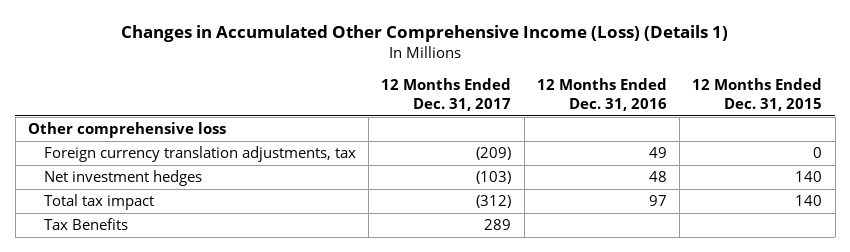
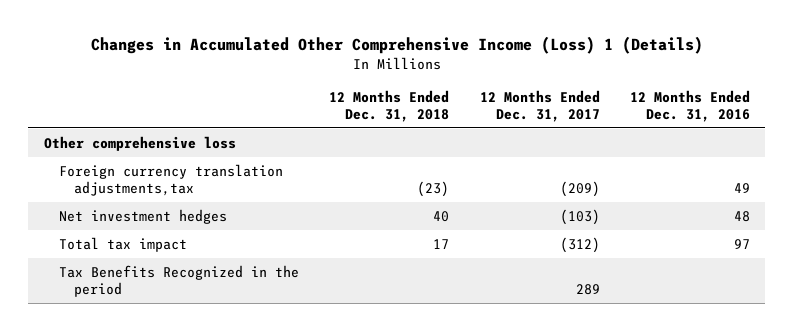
[121,25,729,43] Changes in Accumulated Other Comprehensive Income (Loss) (Details 1) -> [90,36,703,55] Changes in Accumulated Other Comprehensive Income (Loss) 1 (Details)
[692,77,823,112] 12 Months Ended Dec. 31, 2015 -> none
none -> [329,89,450,122] 12 Months Ended Dec. 31, 2018
[43,146,356,163] Foreign currency translation adjustments, tax -> [58,163,283,196] Foreign currency translation adjustments,tax
[43,218,128,231] Tax Benefits -> [58,264,299,297] Tax Benefits Recognized in the period

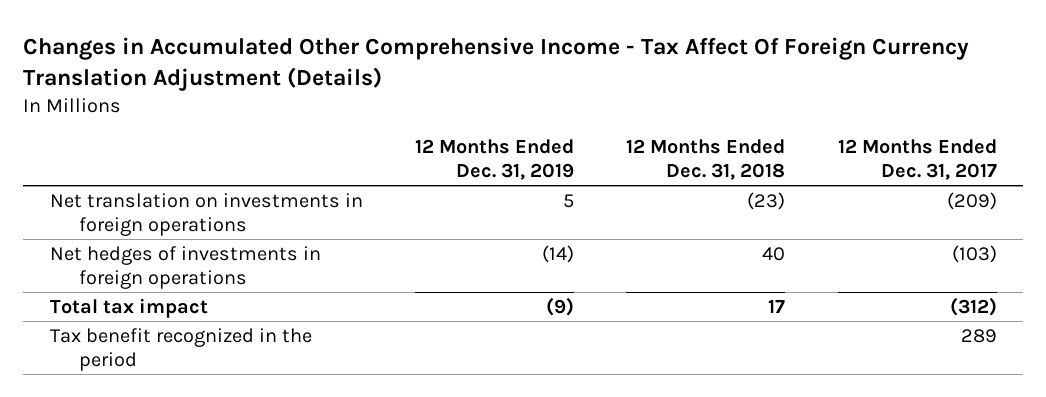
[90,36,703,55] Changes in Accumulated Other Comprehensive Income (Loss) 1 (Details) -> [23,37,970,91] Changes in Accumulated Other Comprehensive Income - Tax Affect Of Foreign Currency Translation Adjustment (Details)
[629,89,750,122] 12 Months Ended Dec. 31, 2016 -> none
none -> [414,138,574,180] 12 Months Ended Dec. 31, 2019
[43,135,236,151] Other comprehensive loss -> none
[58,163,283,196] Foreign currency translation adjustments,tax -> [49,192,363,237] Net translation on investments in foreign operations
[58,208,227,224] Net investment hedges -> [49,245,321,290] Net hedges of investments in foreign operations
[58,264,299,297] Tax Benefits Recognized in the period -> [49,327,312,372] Tax benefit recognized in the period

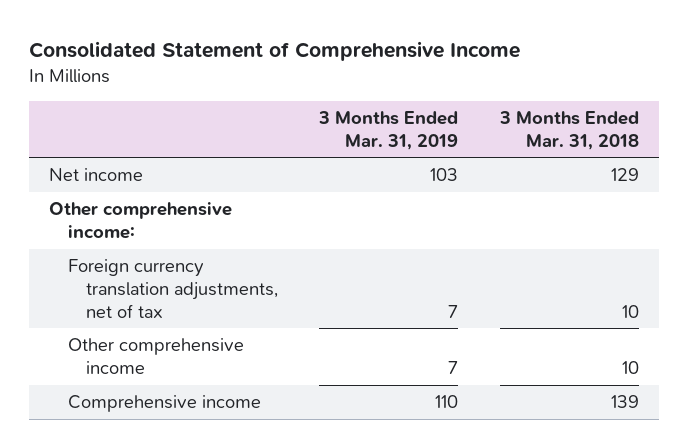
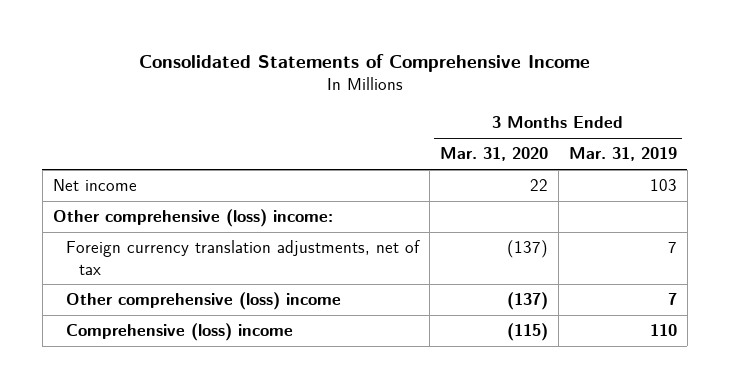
[28,41,520,62] Consolidated Statement of Comprehensive Income -> [138,53,590,72] Consolidated Statements of Comprehensive Income
[498,110,639,150] 3 Months Ended Mar. 31, 2018 -> none
none -> [439,147,548,162] Mar. 31, 2020
[49,202,233,239] Other comprehensive income: -> [52,209,333,228] Other comprehensive (loss) income:
[67,338,244,374] Other comprehensive income -> [65,292,341,311] Other comprehensive (loss) income
[67,395,261,413] Comprehensive income -> [65,323,293,342] Comprehensive (loss) income

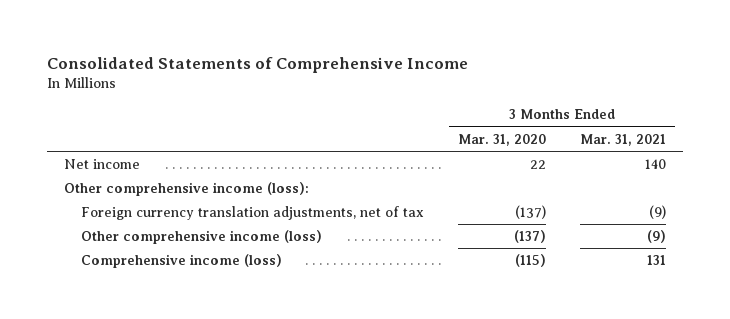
[568,147,677,162] Mar. 31, 2019 -> none
none -> [580,133,667,146] Mar. 31, 2021
[52,209,333,228] Other comprehensive (loss) income: -> [64,182,310,197] Other comprehensive income (loss):
[65,292,341,311] Other comprehensive (loss) income -> [80,230,322,245] Other comprehensive income (loss)
[65,323,293,342] Comprehensive (loss) income -> [80,254,282,269] Comprehensive income (loss)

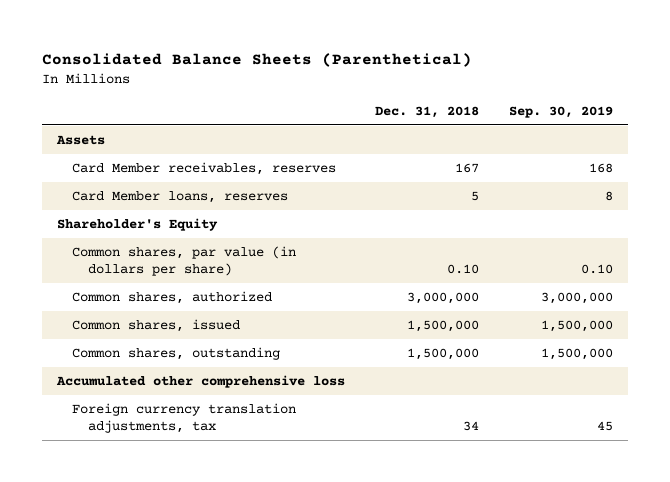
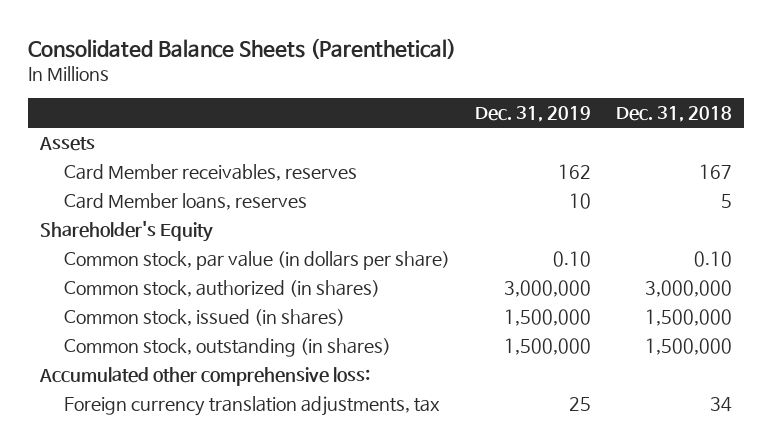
[508,106,613,119] Sep. 30, 2019 -> none
none -> [474,106,591,123] Dec. 31, 2019
[72,245,297,277] Common shares, par value (in dollars per share) -> [63,251,450,271] Common stock, par value (in dollars per share)
[72,290,273,304] Common shares, authorized -> [63,280,380,298] Common stock, authorized (in shares)
[72,318,241,332] Common shares, issued -> [63,309,345,327] Common stock, issued (in shares)
[72,346,281,360] Common shares, outstanding -> [63,338,391,358] Common stock, outstanding (in shares)
[56,374,346,388] Accumulated other comprehensive loss -> [39,367,371,387] Accumulated other comprehensive loss:

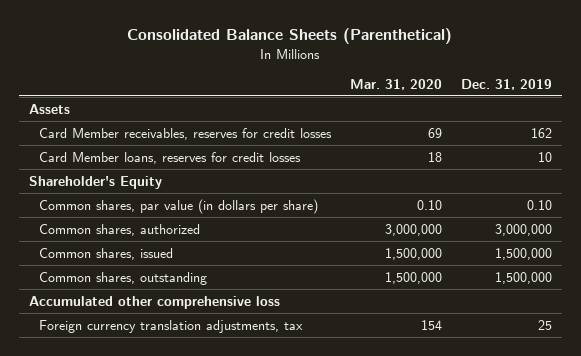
[615,106,732,123] Dec. 31, 2018 -> none
none -> [349,78,442,90] Mar. 31, 2020
[63,164,357,182] Card Member receivables, reserves -> [38,127,332,140] Card Member receivables, reserves for credit losses
[63,193,307,211] Card Member loans, reserves -> [38,151,301,164] Card Member loans, reserves for credit losses
[63,251,450,271] Common stock, par value (in dollars per share) -> [38,198,318,214] Common shares, par value (in dollars per share)
[63,280,380,298] Common stock, authorized (in shares) -> [38,223,200,236] Common shares, authorized
[63,309,345,327] Common stock, issued (in shares) -> [38,247,173,260] Common shares, issued
[63,338,391,358] Common stock, outstanding (in shares) -> [38,271,207,285] Common shares, outstanding
[39,367,371,387] Accumulated other comprehensive loss: -> [28,295,280,309] Accumulated other comprehensive loss

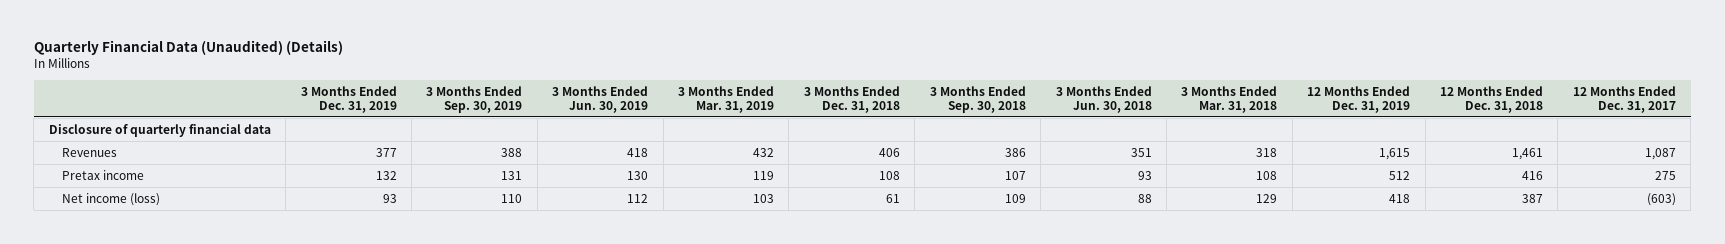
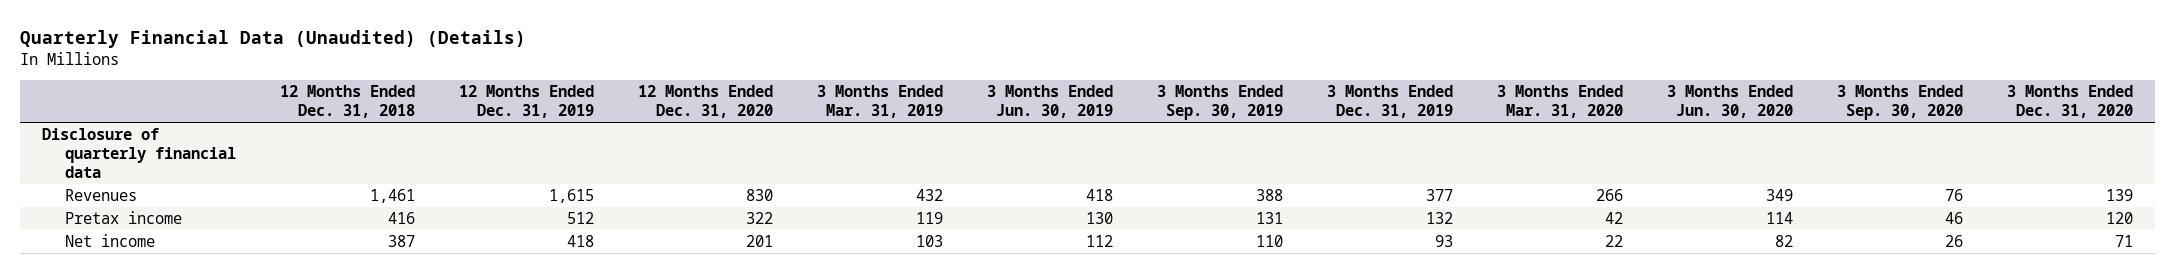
[803,85,900,113] 3 Months Ended Dec. 31, 2018 -> none
[929,85,1026,113] 3 Months Ended Sep. 30, 2018 -> none
[1055,85,1152,113] 3 Months Ended Jun. 30, 2018 -> none
[1181,85,1278,113] 3 Months Ended Mar. 31, 2018 -> none
[1572,85,1676,113] 12 Months Ended Dec. 31, 2017 -> none
none -> [638,85,774,119] 12 Months Ended Dec. 31, 2020
none -> [1497,85,1624,119] 3 Months Ended Mar. 31, 2020
none -> [1667,85,1794,119] 3 Months Ended Jun. 30, 2020
none -> [1837,85,1964,121] 3 Months Ended Sep. 30, 2020
none -> [2007,85,2134,119] 3 Months Ended Dec. 31, 2020
[61,192,160,206] Net income (loss) -> [65,234,156,248] Net income

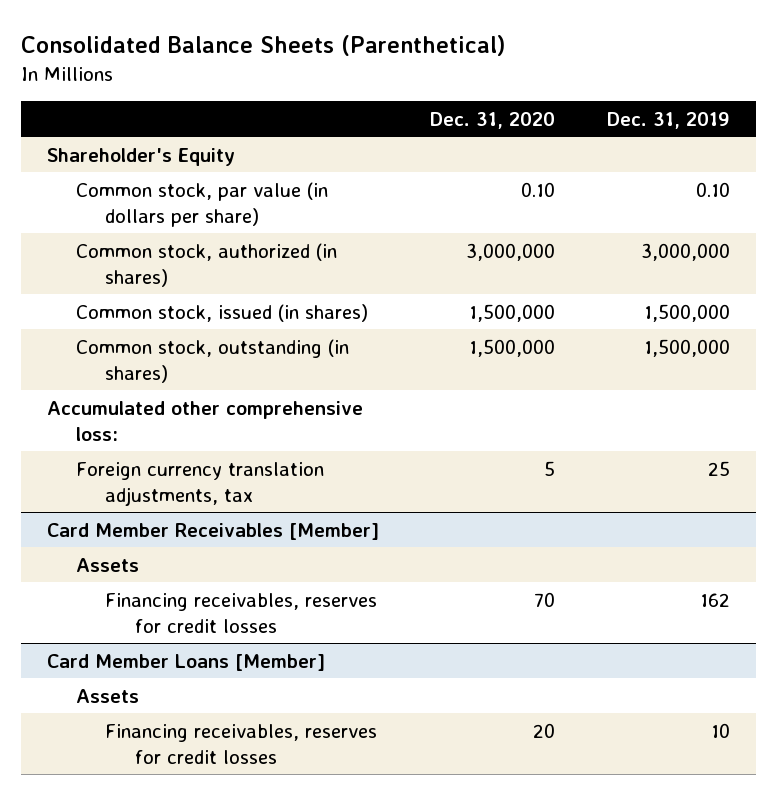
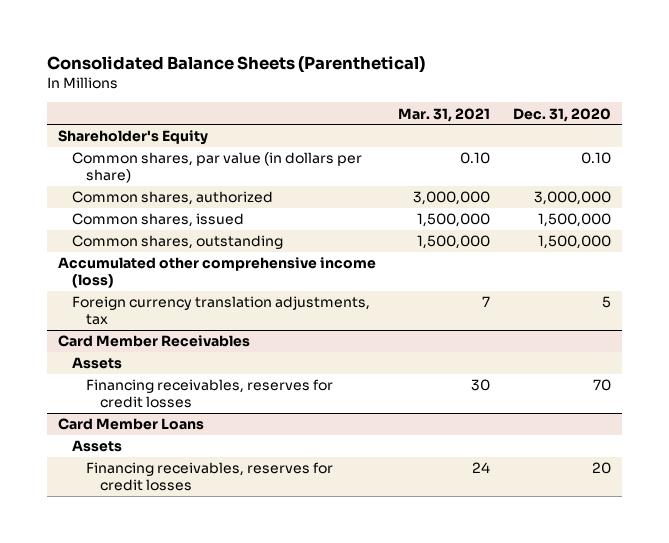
[606,111,730,129] Dec. 31, 2019 -> none
none -> [398,107,491,122] Mar. 31, 2021
[76,181,329,227] Common stock, par value (in dollars per share) -> [72,152,363,183] Common shares, par value (in dollars per share)
[76,242,338,287] Common stock, authorized (in shares) -> [72,191,274,206] Common shares, authorized
[76,303,369,322] Common stock, issued (in shares) -> [72,213,245,228] Common shares, issued
[76,338,350,383] Common stock, outstanding (in shares) -> [72,235,284,250] Common shares, outstanding
[46,400,363,441] Accumulated other comprehensive loss: -> [58,257,377,288] Accumulated other comprehensive income (loss)
[46,522,379,540] Card Member Receivables [Member] -> [58,335,251,348] Card Member Receivables
[46,653,325,671] Card Member Loans [Member] -> [58,418,205,431] Card Member Loans

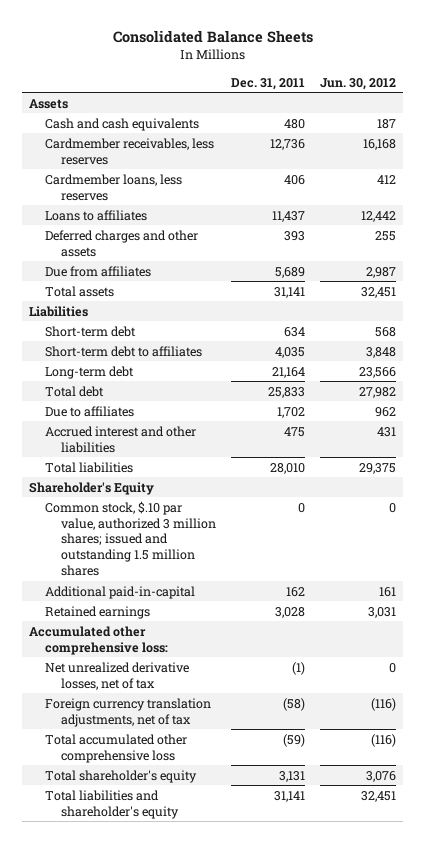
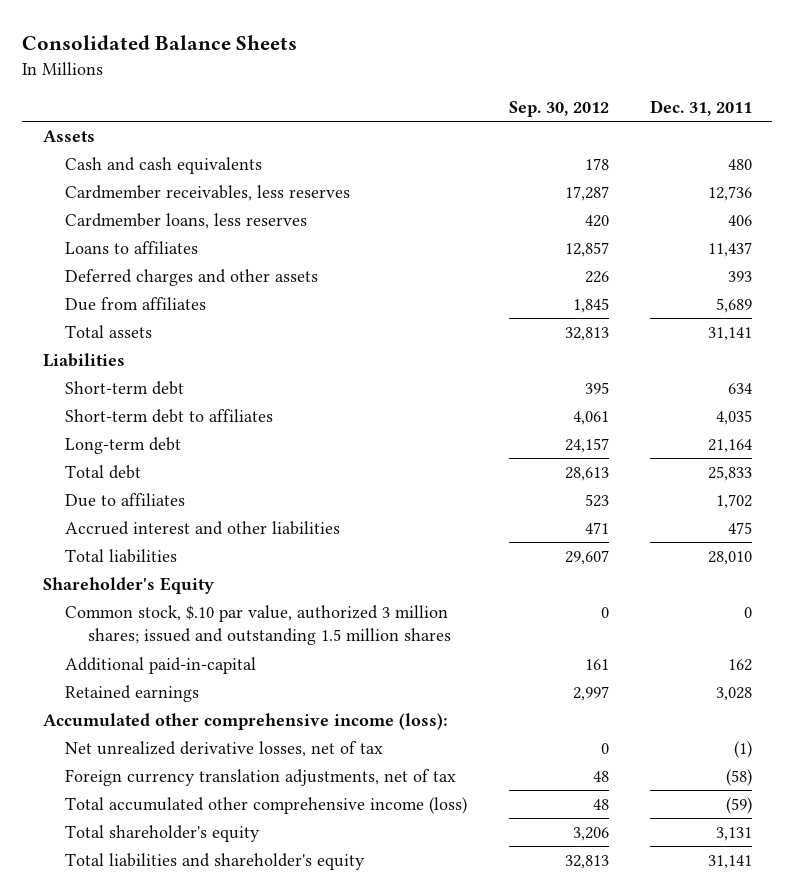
[319,77,396,90] Jun. 30, 2012 -> none
none -> [508,100,609,117] Sep. 30, 2012
[29,625,169,655] Accumulated other comprehensive loss: -> [42,713,448,731] Accumulated other comprehensive income (loss):
[45,733,188,763] Total accumulated other comprehensive loss -> [65,797,468,815] Total accumulated other comprehensive income (loss)

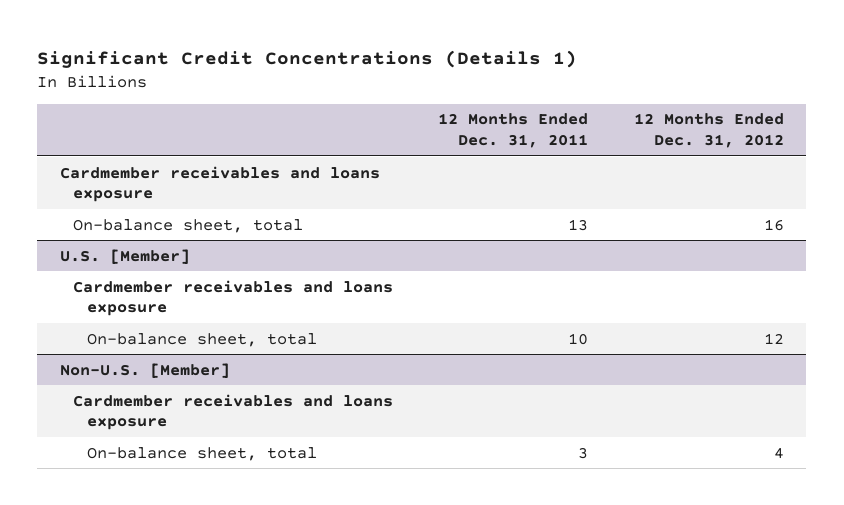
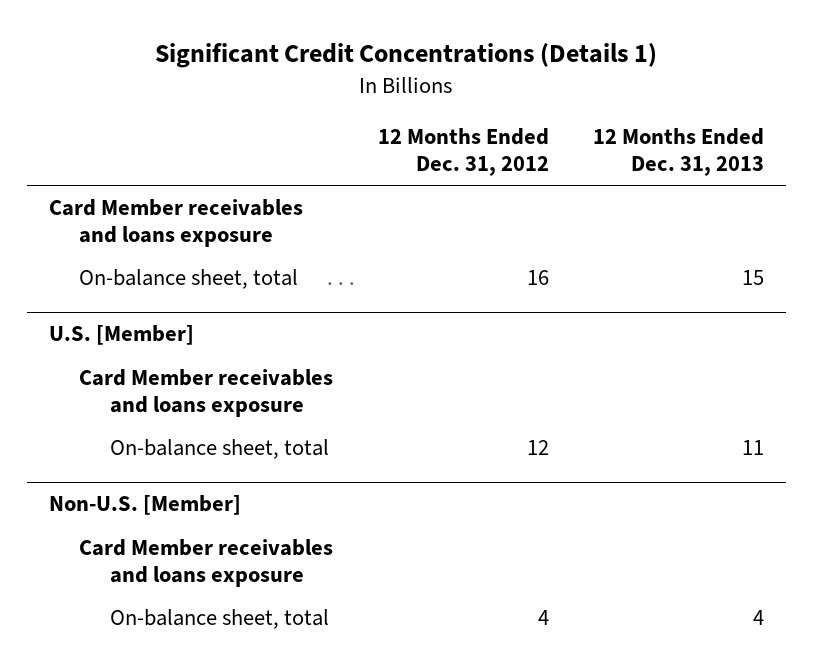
[438,113,589,149] 12 Months Ended Dec. 31, 2011 -> none
none -> [592,128,764,176] 12 Months Ended Dec. 31, 2013
[59,165,380,203] Cardmember receivables and loans exposure -> [49,199,304,247] Card Member receivables and loans exposure
[73,279,394,317] Cardmember receivables and loans exposure -> [79,369,334,417] Card Member receivables and loans exposure
[73,393,394,431] Cardmember receivables and loans exposure -> [79,539,334,587] Card Member receivables and loans exposure

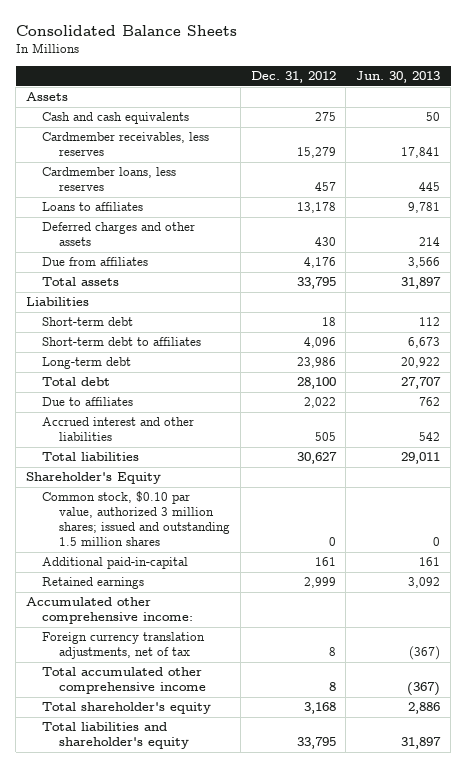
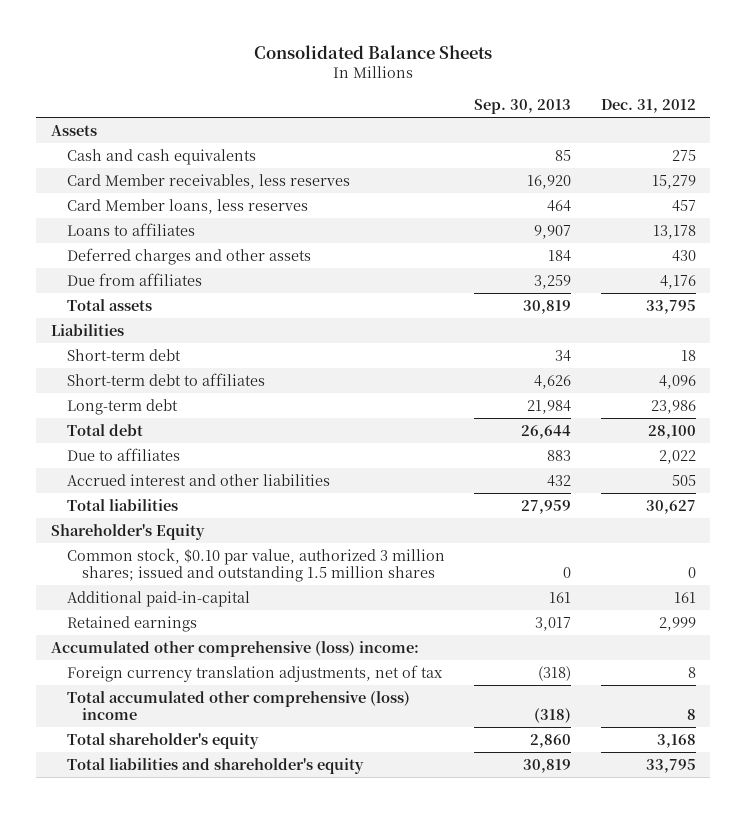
[356,71,441,84] Jun. 30, 2013 -> none
none -> [474,99,572,115] Sep. 30, 2013
[42,132,210,157] Cardmember receivables, less reserves -> [66,173,350,189] Card Member receivables, less reserves
[42,167,177,192] Cardmember loans, less reserves -> [66,198,308,214] Card Member loans, less reserves
[25,597,194,625] Accumulated other comprehensive income: -> [51,640,420,657] Accumulated other comprehensive (loss) income:
[42,667,206,695] Total accumulated other comprehensive income -> [66,690,410,721] Total accumulated other comprehensive (loss) income

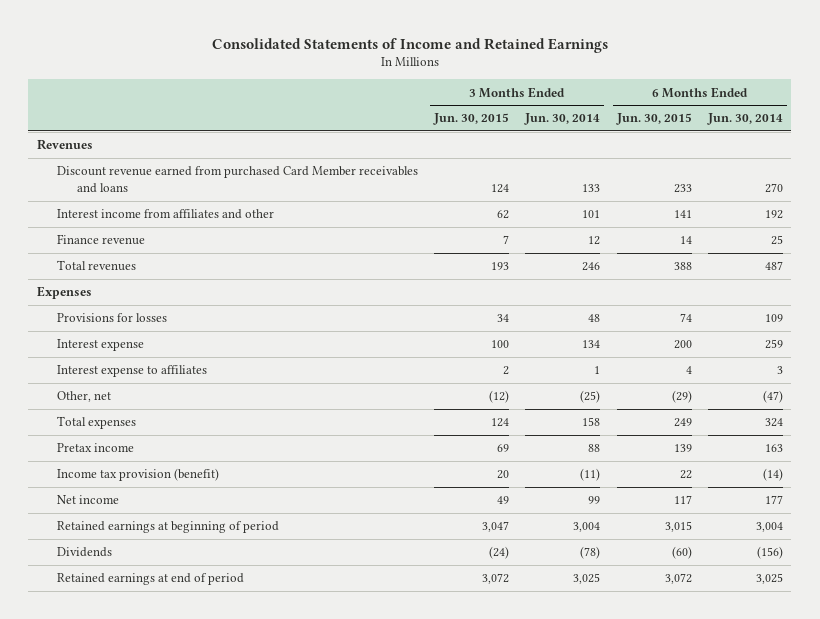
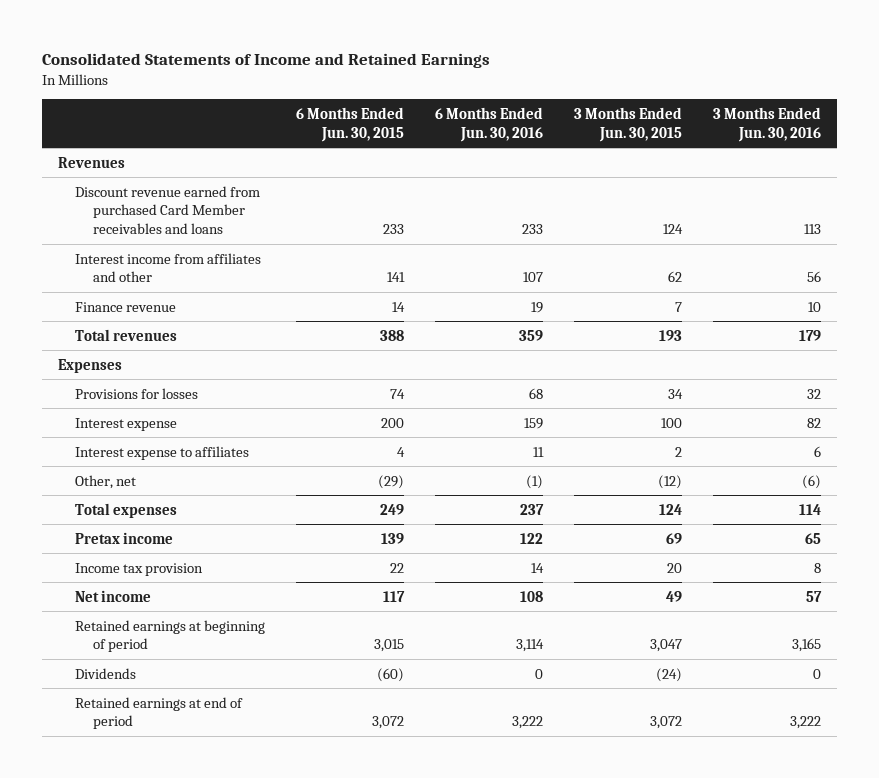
[524,113,601,126] Jun. 30, 2014 -> none
[707,113,784,126] Jun. 30, 2014 -> none
none -> [435,106,544,142] 6 Months Ended Jun. 30, 2016
none -> [713,106,822,142] 3 Months Ended Jun. 30, 2016
[56,468,219,482] Income tax provision (benefit) -> [75,562,204,576] Income tax provision

